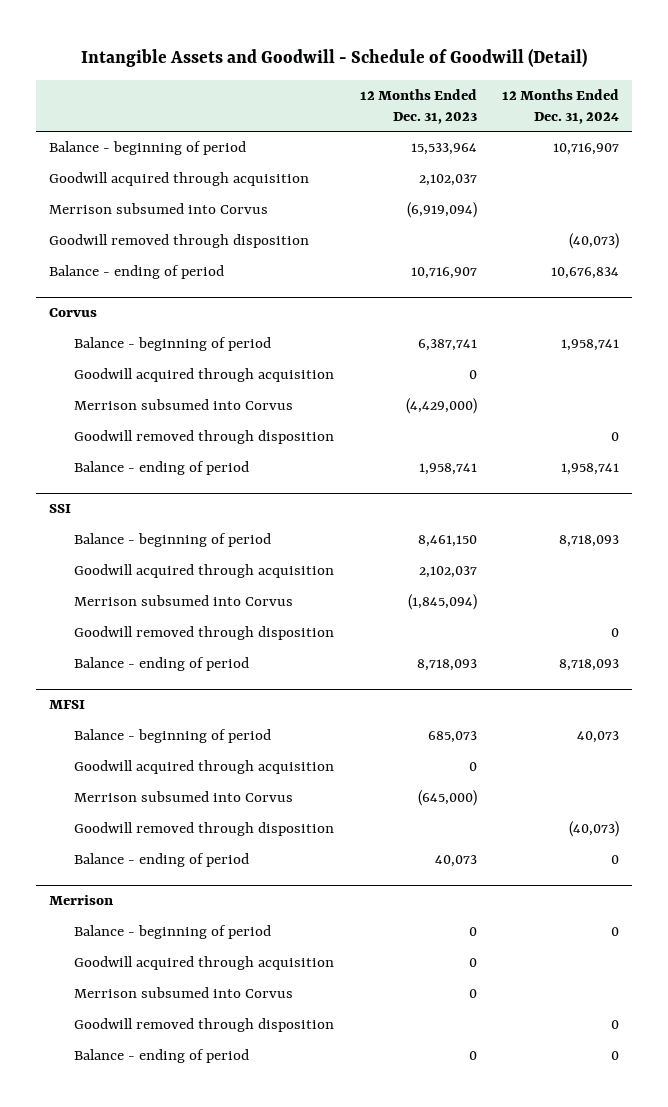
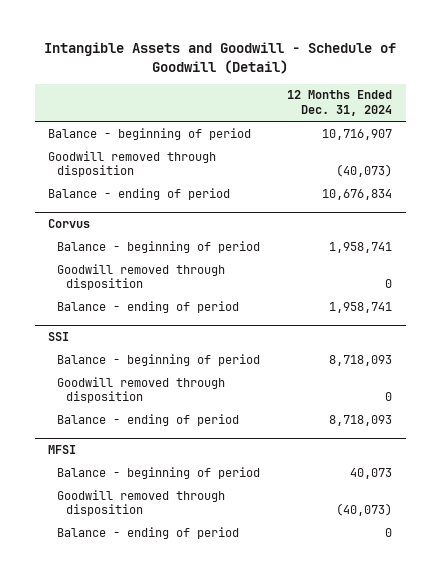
[359,89,477,124] 12 Months Ended Dec. 31, 2023 -> none
[48,172,309,187] Goodwill acquired through acquisition -> none
[48,203,268,215] Merrison subsumed into Corvus -> none
[74,368,335,383] Goodwill acquired through acquisition -> none
[74,399,294,411] Merrison subsumed into Corvus -> none
[74,564,335,579] Goodwill acquired through acquisition -> none
[74,595,294,607] Merrison subsumed into Corvus -> none
[74,760,335,775] Goodwill acquired through acquisition -> none
[74,791,294,803] Merrison subsumed into Corvus -> none
[48,895,113,906] Merrison -> none
[74,925,272,940] Balance - beginning of period -> none
[74,956,335,971] Goodwill acquired through acquisition -> none
[74,987,294,999] Merrison subsumed into Corvus -> none
[74,1018,335,1033] Goodwill removed through disposition -> none
[74,1049,250,1064] Balance - ending of period -> none

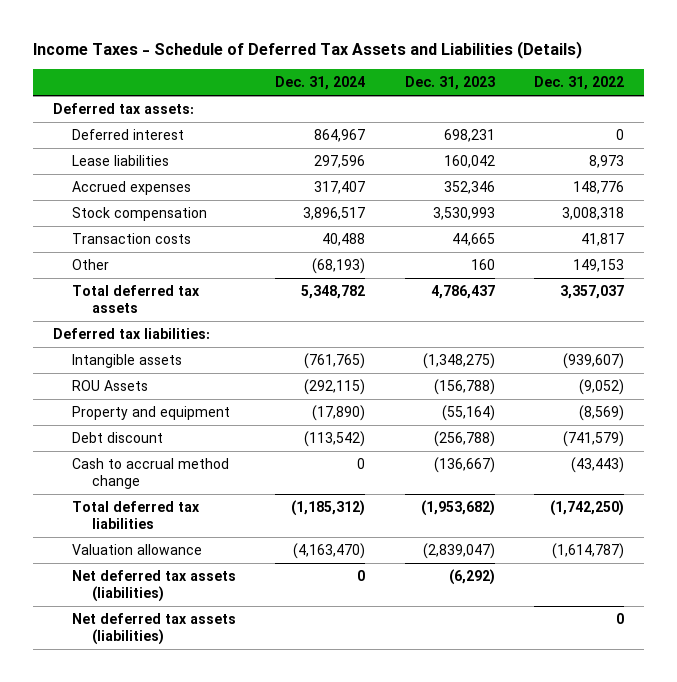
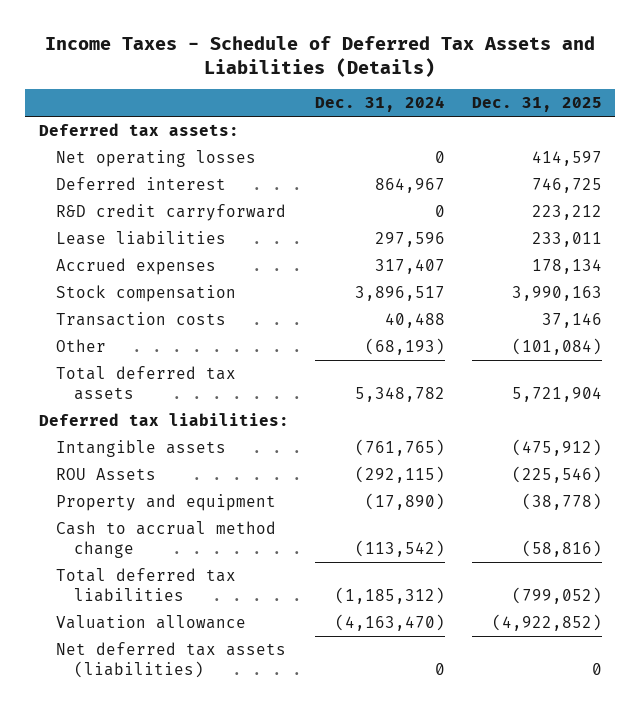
[404,76,495,91] Dec. 31, 2023 -> none
[533,76,624,91] Dec. 31, 2022 -> none
none -> [471,97,602,113] Dec. 31, 2025
none -> [56,149,257,167] Net operating losses
none -> [56,203,287,221] R&D credit carryforward
[72,432,164,444] Debt discount -> none
[357,458,366,470] 0 -> [355,539,446,557] (113,542)
[72,613,237,645] Net deferred tax assets (liabilities) -> none

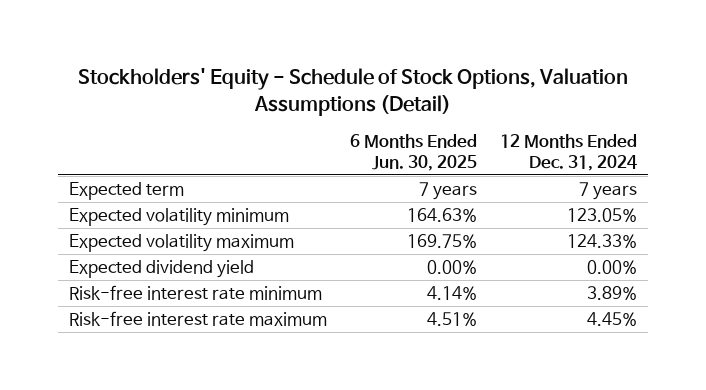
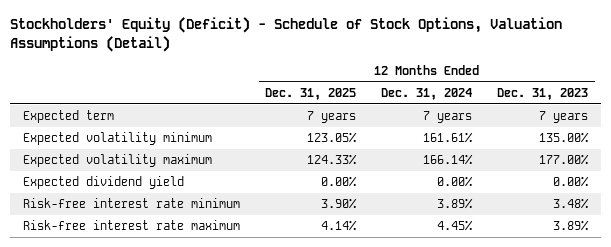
[78,68,629,116] Stockholders' Equity - Schedule of Stock Options, Valuation Assumptions (Detail) -> [9,16,562,52] Stockholders' Equity (Deficit) - Schedule of Stock Options, Valuation Assumptions (Detail)
[350,133,478,172] 6 Months Ended Jun. 30, 2025 -> none
none -> [264,88,356,101] Dec. 31, 2025
none -> [497,88,589,101] Dec. 31, 2023
[566,208,637,223] 123.05% -> [423,132,474,144] 161.61%
[566,234,637,249] 124.33% -> [423,154,474,166] 166.14%

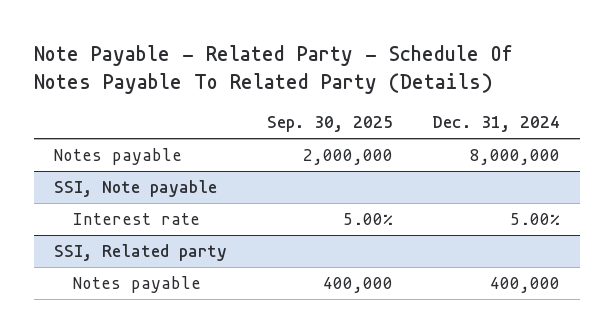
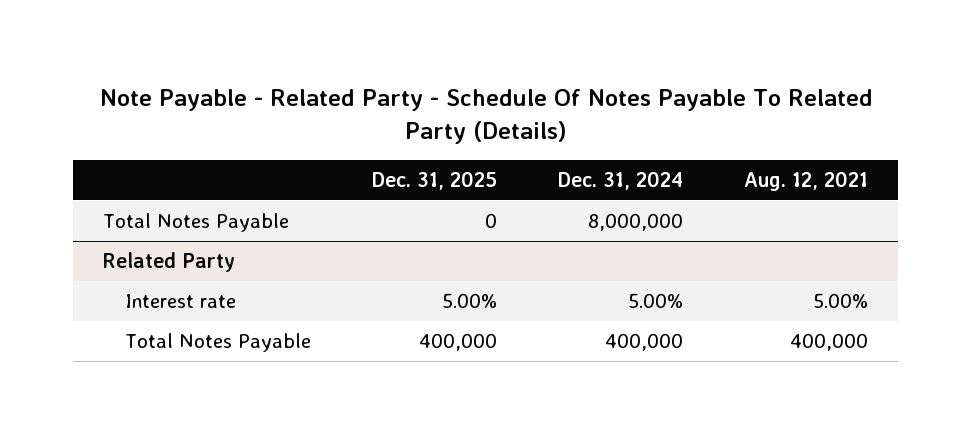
[266,116,393,133] Sep. 30, 2025 -> none
none -> [372,171,498,191] Dec. 31, 2025
none -> [743,171,868,192] Aug. 12, 2021
[53,180,217,198] SSI, Note payable -> none
[53,148,182,166] Notes payable -> [103,213,290,233] Total Notes Payable
none -> [103,252,236,273] Related Party
[53,244,227,262] SSI, Related party -> none
[72,276,201,294] Notes payable -> [125,333,312,353] Total Notes Payable

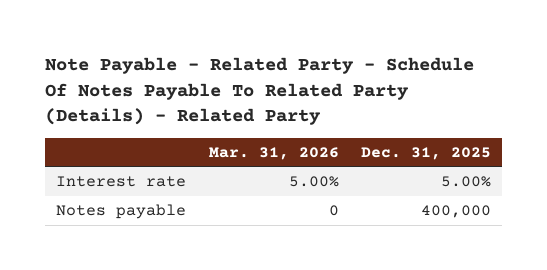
[99,88,873,144] Note Payable - Related Party - Schedule Of Notes Payable To Related Party (Details) -> [44,57,474,126] Note Payable - Related Party - Schedule Of Notes Payable To Related Party (Details) - Related Party
[558,171,684,191] Dec. 31, 2024 -> none
[743,171,868,192] Aug. 12, 2021 -> none
none -> [208,146,339,160] Mar. 31, 2026
[103,213,290,233] Total Notes Payable -> none
[103,252,236,273] Related Party -> none
[125,333,312,353] Total Notes Payable -> [56,204,187,220] Notes payable

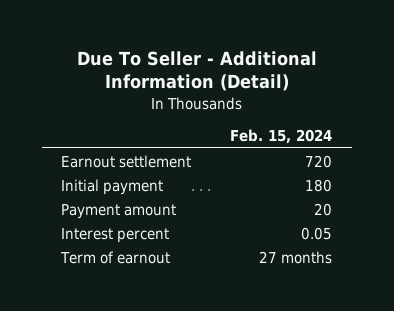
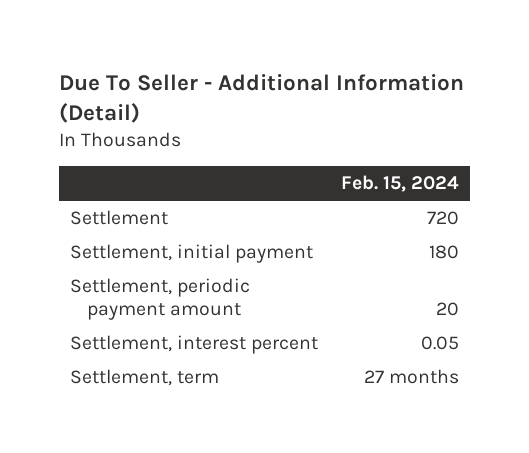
[61,154,192,168] Earnout settlement -> [70,210,169,226] Settlement
[61,178,164,195] Initial payment -> [70,244,314,264] Settlement, initial payment
[61,203,177,219] Payment amount -> [70,278,251,321] Settlement, periodic payment amount
[61,227,170,243] Interest percent -> [70,335,319,355] Settlement, interest percent
[60,250,171,264] Term of earnout -> [70,369,220,387] Settlement, term

